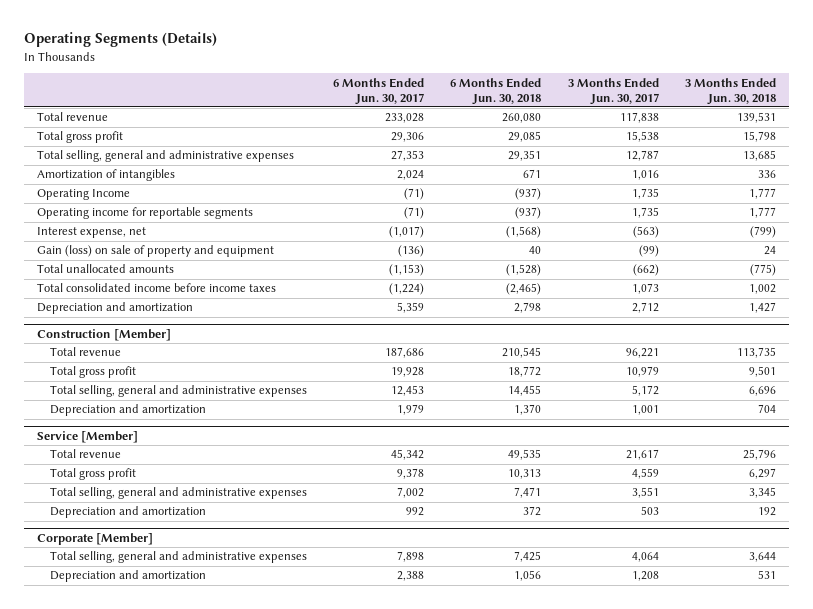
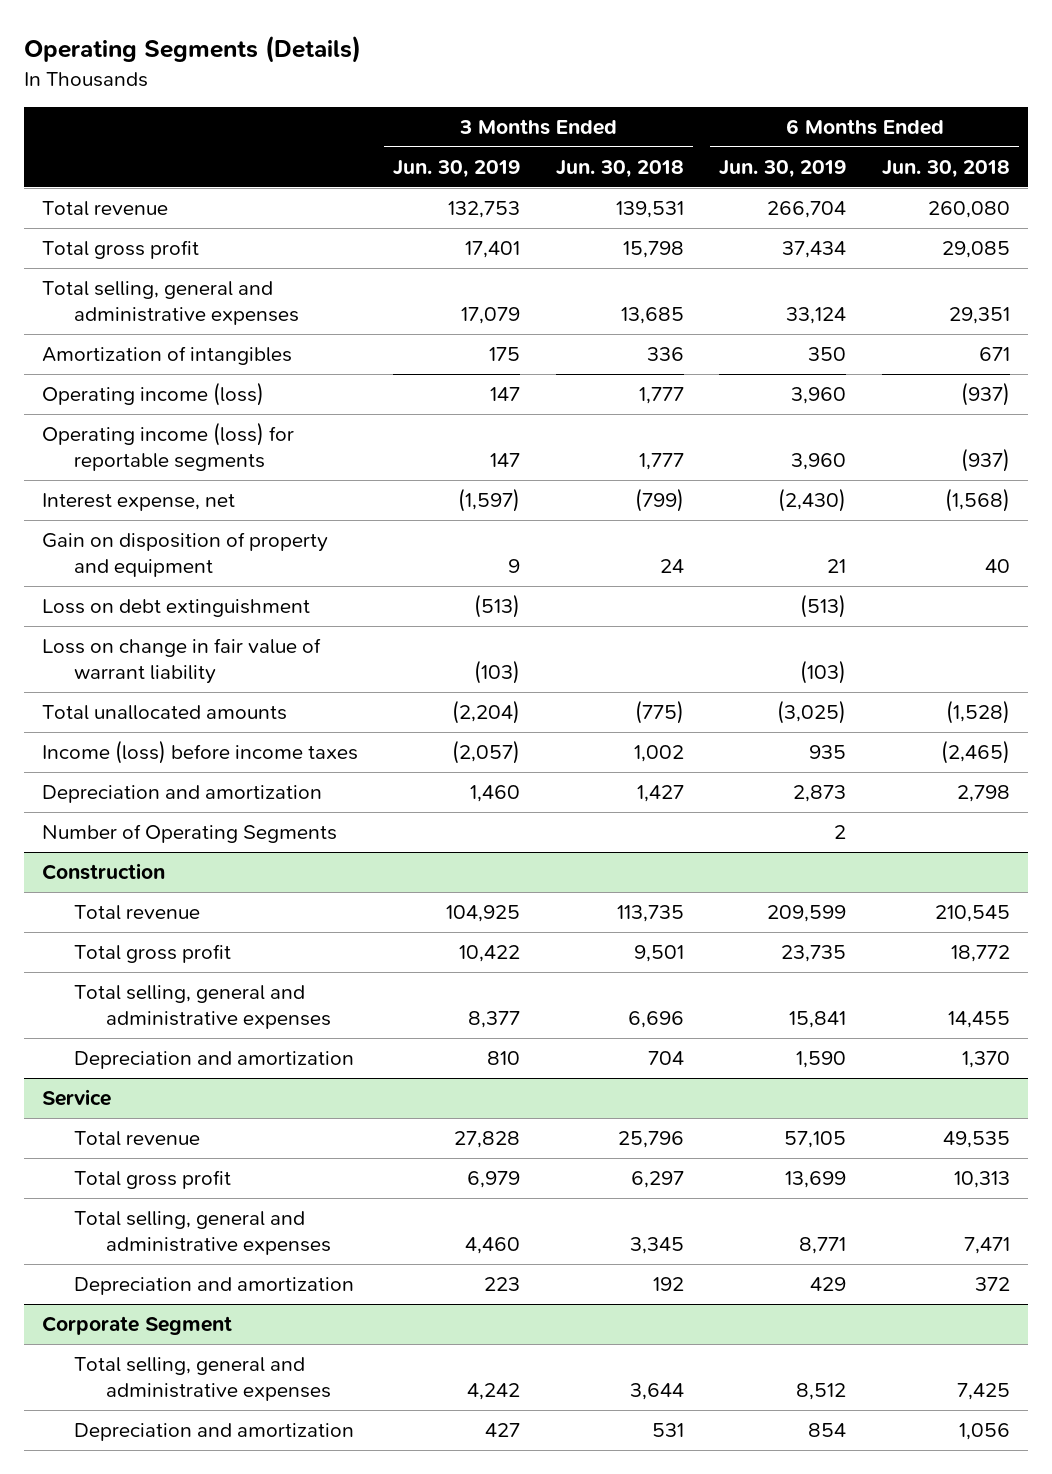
[333,77,425,105] 6 Months Ended Jun. 30, 2017 -> none
[567,77,659,105] 3 Months Ended Jun. 30, 2017 -> none
none -> [393,160,521,179] Jun. 30, 2019
none -> [719,160,847,179] Jun. 30, 2019
[36,189,130,201] Operating Income -> [41,382,264,407] Operating income (loss)
[36,207,253,220] Operating income for reportable segments -> [41,422,294,471] Operating income (loss) for reportable segments
[36,245,274,258] Gain (loss) on sale of property and equipment -> [41,532,328,577] Gain on disposition of property and equipment
none -> [41,599,310,618] Loss on debt extinguishment
none -> [41,638,321,684] Loss on change in fair value of warrant liability
[36,283,276,293] Total consolidated income before income taxes -> [41,740,358,765] Income (loss) before income taxes
none -> [41,824,337,844] Number of Operating Segments
[36,328,171,341] Construction [Member] -> [41,863,165,881] Construction
[36,430,138,443] Service [Member] -> [41,1089,111,1107] Service
[36,532,153,545] Corporate [Member] -> [41,1316,232,1336] Corporate Segment

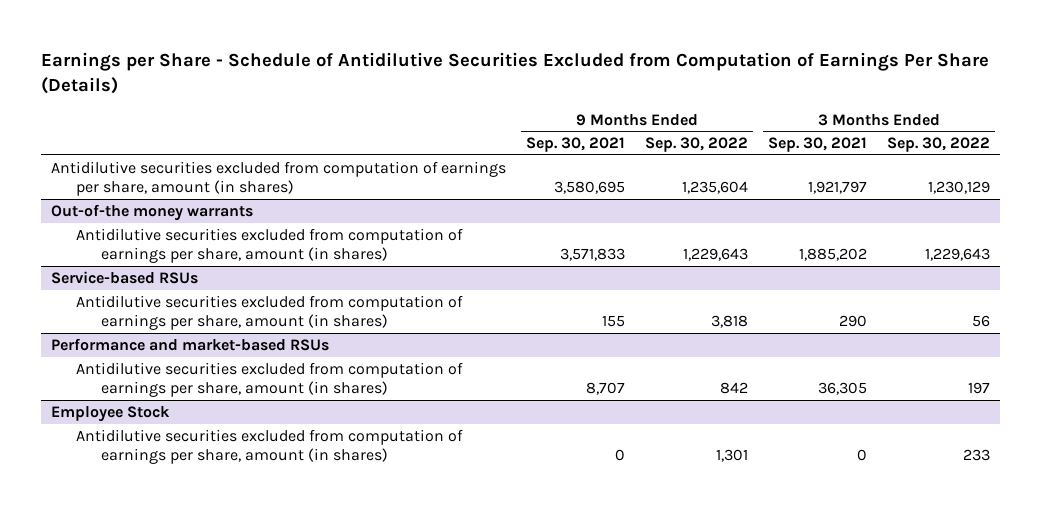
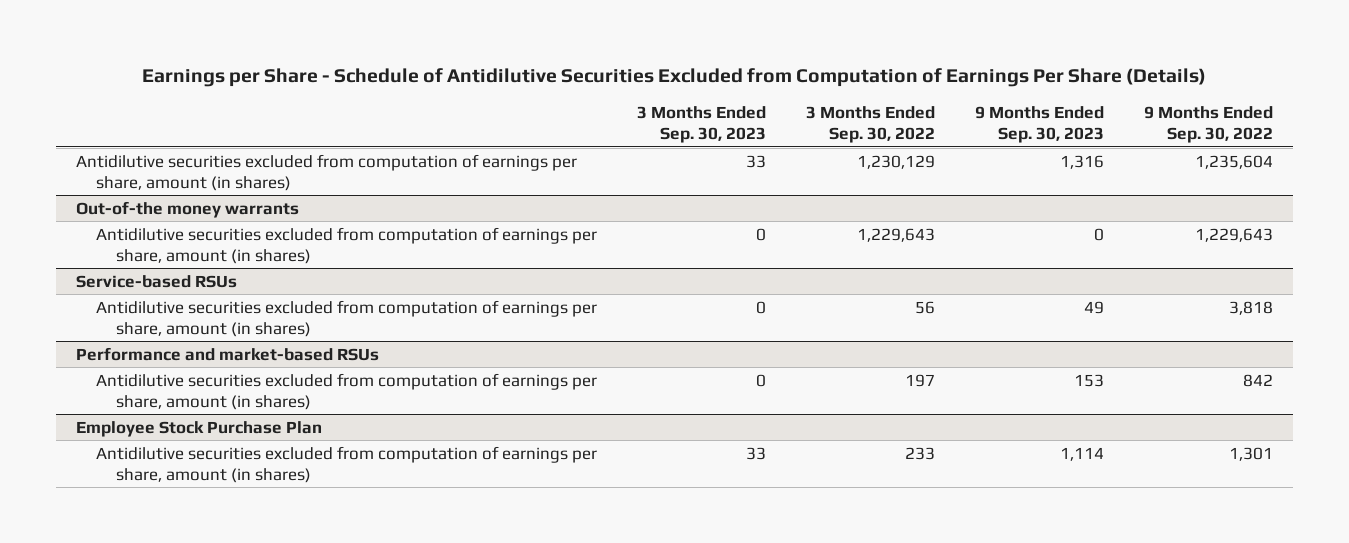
[526,137,626,153] Sep. 30, 2021 -> none
[768,137,868,153] Sep. 30, 2021 -> none
none -> [636,106,766,144] 3 Months Ended Sep. 30, 2023
none -> [975,106,1105,144] 9 Months Ended Sep. 30, 2023
[51,405,171,422] Employee Stock -> [75,420,322,437] Employee Stock Purchase Plan

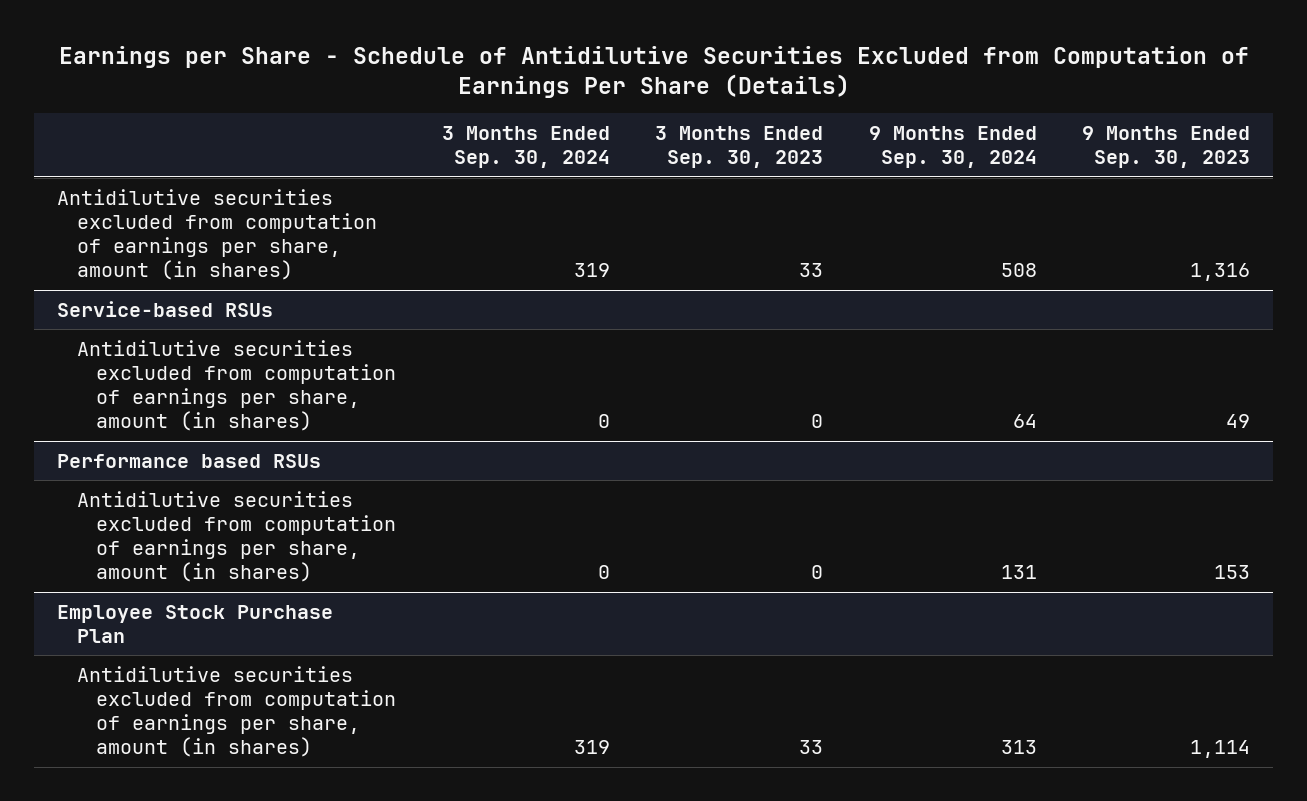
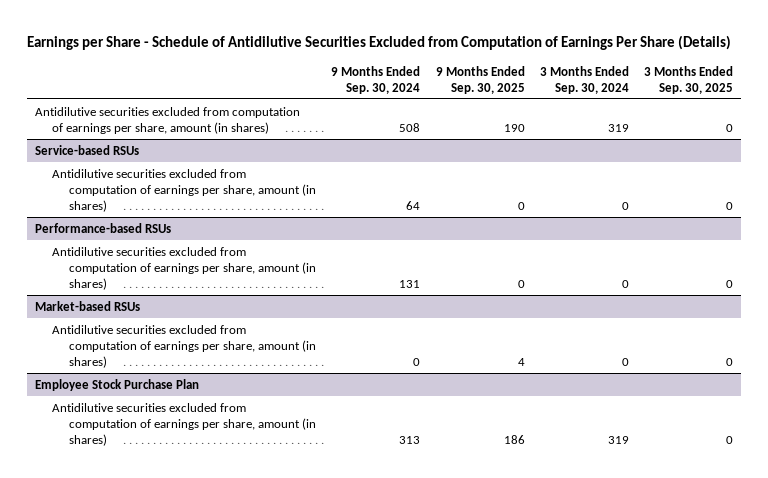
[655,125,824,169] 3 Months Ended Sep. 30, 2023 -> none
[1082,125,1251,169] 9 Months Ended Sep. 30, 2023 -> none
none -> [435,65,525,94] 9 Months Ended Sep. 30, 2025
none -> [643,65,733,94] 3 Months Ended Sep. 30, 2025
[56,453,321,468] Performance based RSUs -> [34,222,171,233] Performance-based RSUs
none -> [34,300,140,311] Market-based RSUs
none -> [51,324,317,368] Antidilutive securities excluded from computation of earnings per share, amount (in shares)

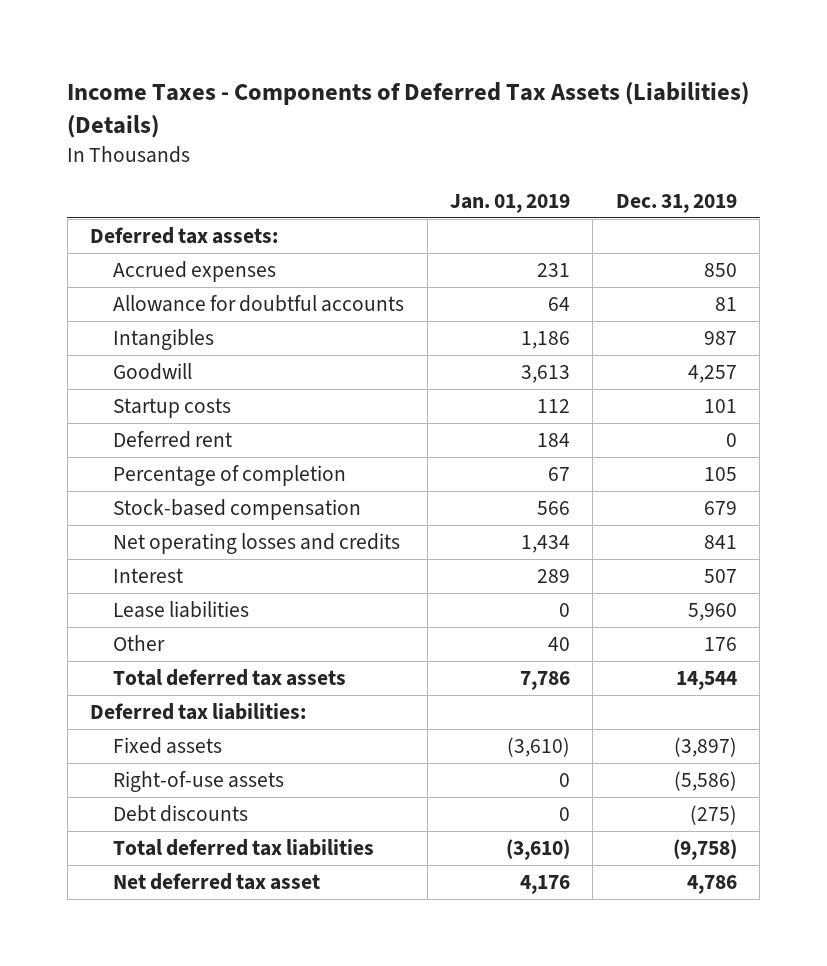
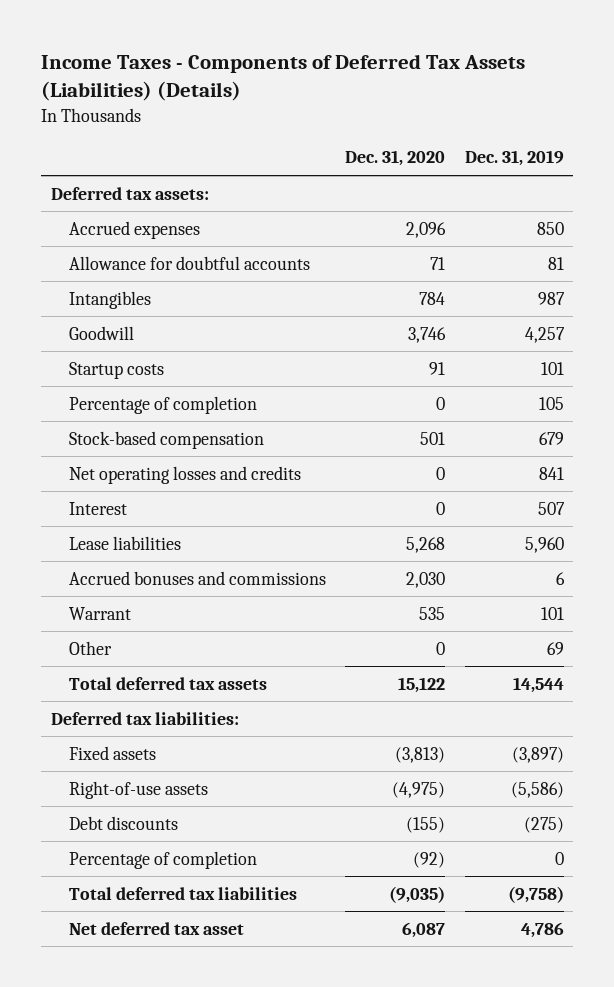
[449,193,570,213] Jan. 01, 2019 -> none
none -> [345,150,446,167] Dec. 31, 2020
[113,431,233,449] Deferred rent -> none
none -> [69,570,327,585] Accrued bonuses and commissions
none -> [69,606,132,620] Warrant
[703,637,737,652] 176 -> [546,641,564,655] 69
none -> [69,850,258,869] Percentage of completion

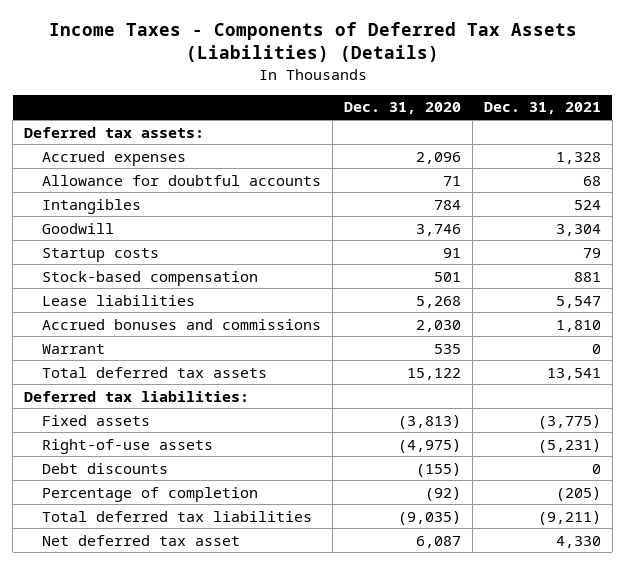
[464,150,564,167] Dec. 31, 2019 -> none
none -> [483,102,601,115] Dec. 31, 2021
[69,395,258,414] Percentage of completion -> none
[69,465,302,484] Net operating losses and credits -> none
[69,501,128,515] Interest -> none
[69,640,113,655] Other -> none

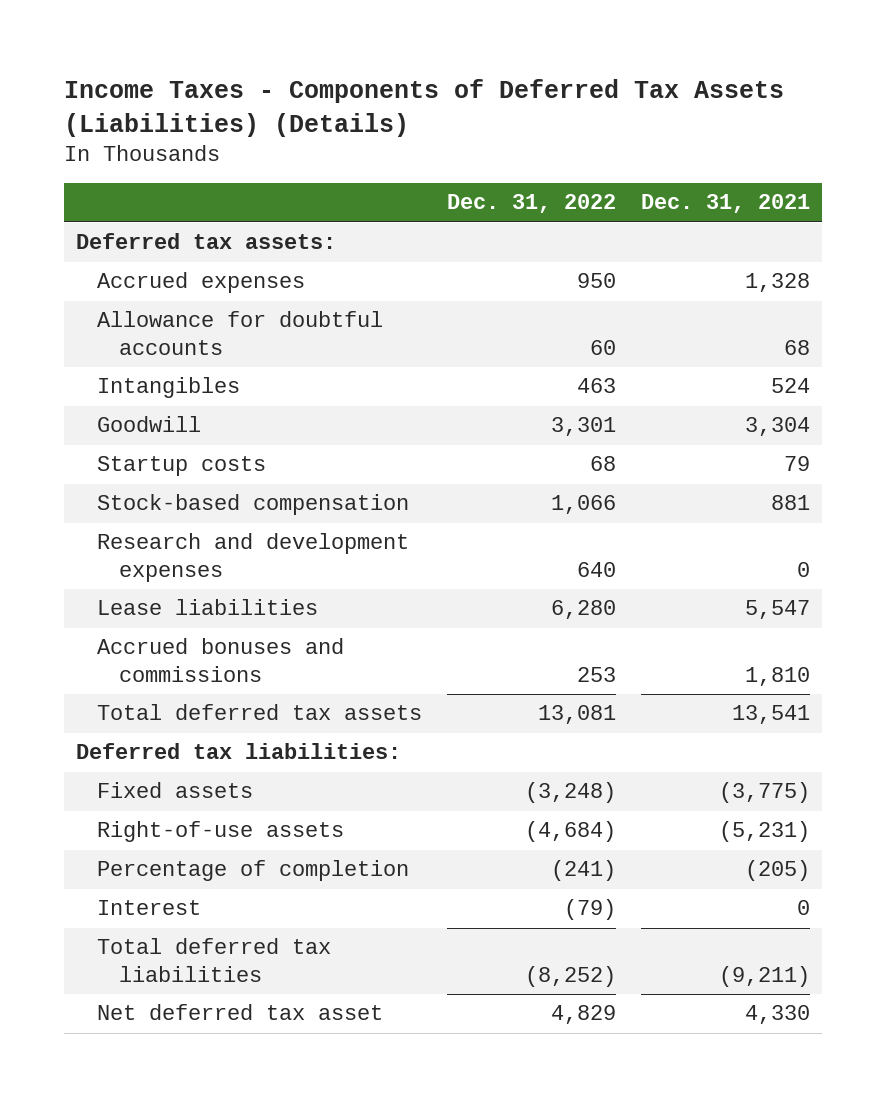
[343,102,461,115] Dec. 31, 2020 -> none
none -> [447,194,617,214] Dec. 31, 2022
none -> [97,533,410,582] Research and development expenses
[41,343,105,354] Warrant -> none
[41,462,168,474] Debt discounts -> none
none -> [97,900,202,916] Interest

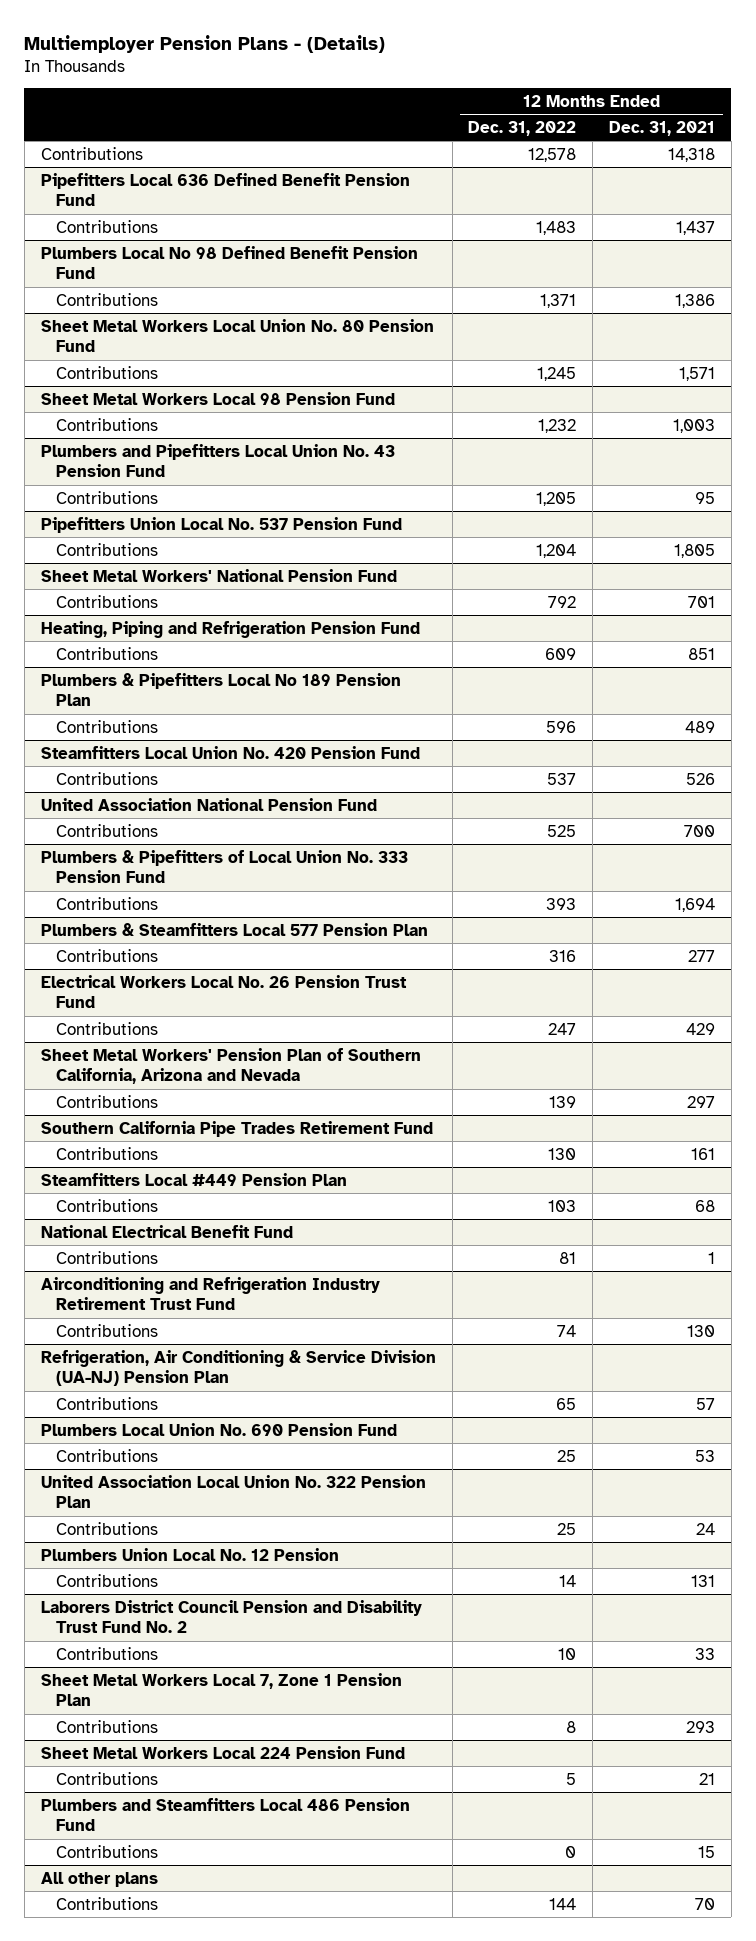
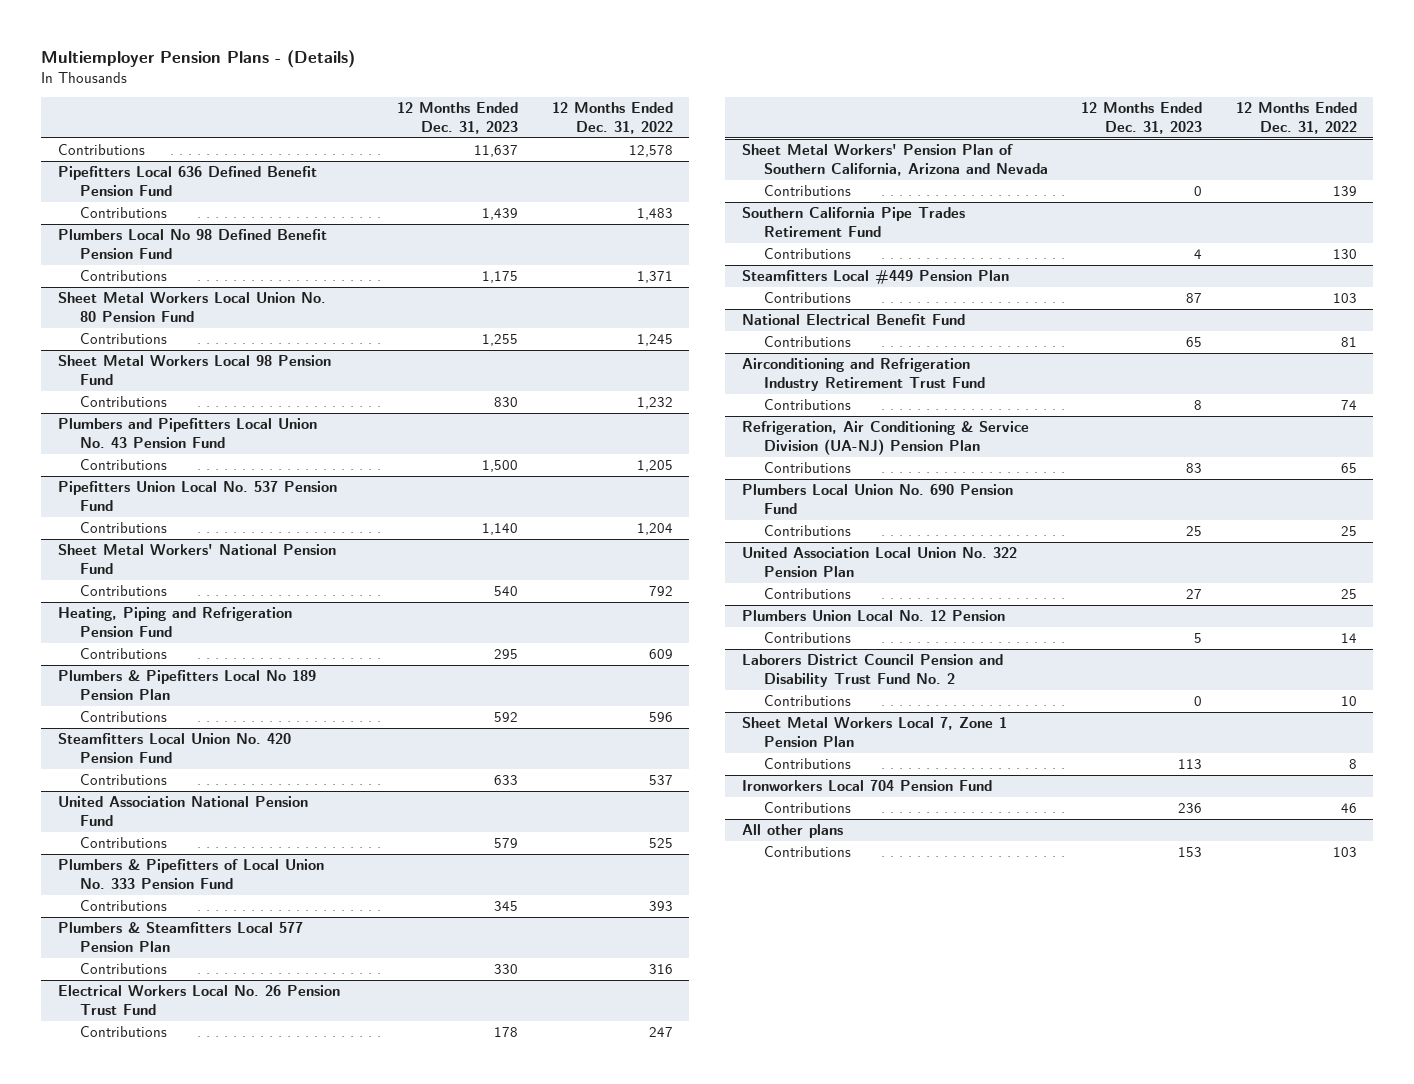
[609,120,716,136] Dec. 31, 2021 -> none
none -> [397,102,519,134] 12 Months Ended Dec. 31, 2023
[40,1745,405,1759] Sheet Metal Workers Local 224 Pension Fund -> none
[40,1797,410,1832] Plumbers and Steamfitters Local 486 Pension Fund -> none
[56,1844,159,1858] Contributions -> none
none -> [741,780,992,792] Ironworkers Local 704 Pension Fund
[566,1772,577,1785] 5 -> [1340,803,1357,814] 46
[549,1897,577,1910] 144 -> [1332,847,1357,858] 103

